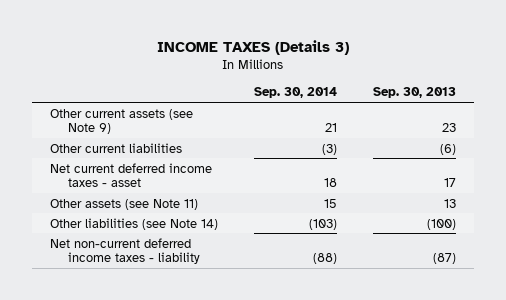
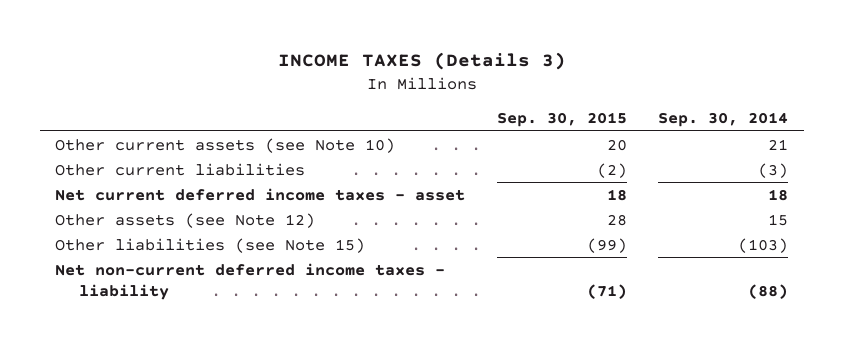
[372,87,456,99] Sep. 30, 2013 -> none
none -> [496,112,627,128] Sep. 30, 2015
[49,108,193,135] Other current assets (see Note 9) -> [55,137,396,153] Other current assets (see Note 10)
[49,198,198,210] Other assets (see Note 11) -> [55,212,316,228] Other assets (see Note 12)
[49,217,218,230] Other liabilities (see Note 14) -> [55,237,366,253] Other liabilities (see Note 15)

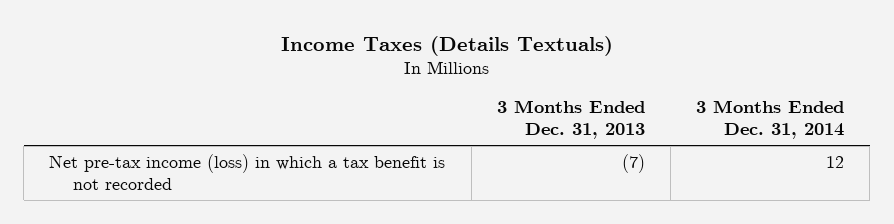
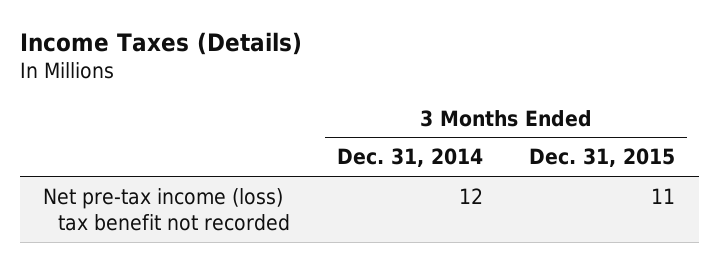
[280,35,613,56] Income Taxes (Details Textuals) -> [19,32,302,56] Income Taxes (Details)
[496,100,645,139] 3 Months Ended Dec. 31, 2013 -> none
none -> [529,148,676,168] Dec. 31, 2015
[49,153,446,190] Net pre-tax income (loss) in which a tax benefit is not recorded -> [42,187,290,231] Net pre-tax income (loss) tax benefit not recorded

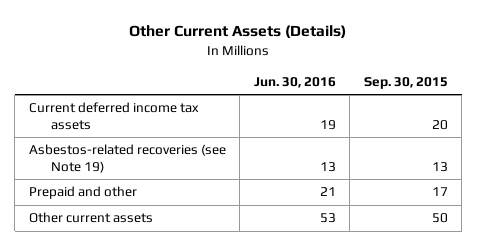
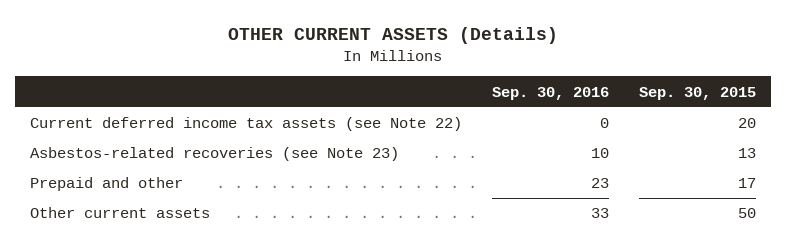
[129,25,347,39] Other Current Assets (Details) -> [228,26,559,44] OTHER CURRENT ASSETS (Details)
[253,76,336,88] Jun. 30, 2016 -> none
none -> [492,86,610,100] Sep. 30, 2016
[28,102,199,130] Current deferred income tax assets -> [30,117,463,132] Current deferred income tax assets (see Note 22)
[28,144,226,173] Asbestos-related recoveries (see Note 19) -> [30,147,400,162] Asbestos-related recoveries (see Note 23)

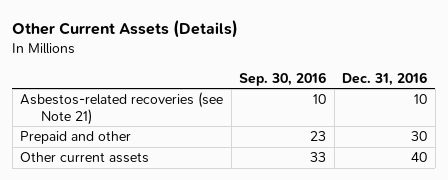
[228,26,559,44] OTHER CURRENT ASSETS (Details) -> [12,20,239,39] Other Current Assets (Details)
[639,86,757,100] Sep. 30, 2015 -> none
none -> [342,71,428,86] Dec. 31, 2016
[30,117,463,132] Current deferred income tax assets (see Note 22) -> none
[30,147,400,162] Asbestos-related recoveries (see Note 23) -> [20,92,224,125] Asbestos-related recoveries (see Note 21)

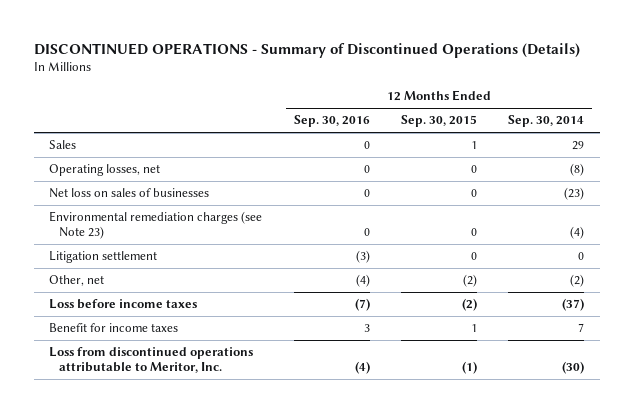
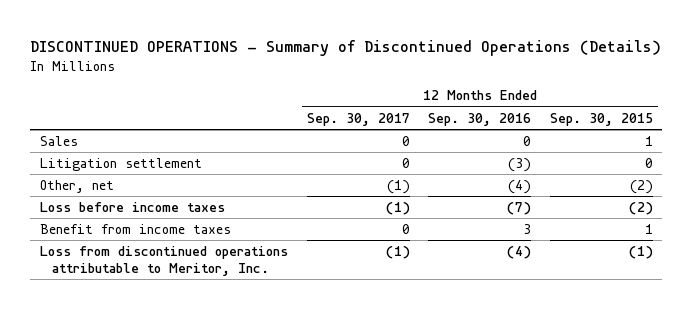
[508,115,585,128] Sep. 30, 2014 -> none
none -> [306,112,410,126] Sep. 30, 2017
[49,164,161,177] Operating losses, net -> none
[49,188,210,199] Net loss on sales of businesses -> none
[49,211,263,240] Environmental remediation charges (see Note 23) -> none
[49,323,179,333] Benefit for income taxes -> [39,224,231,235] Benefit from income taxes

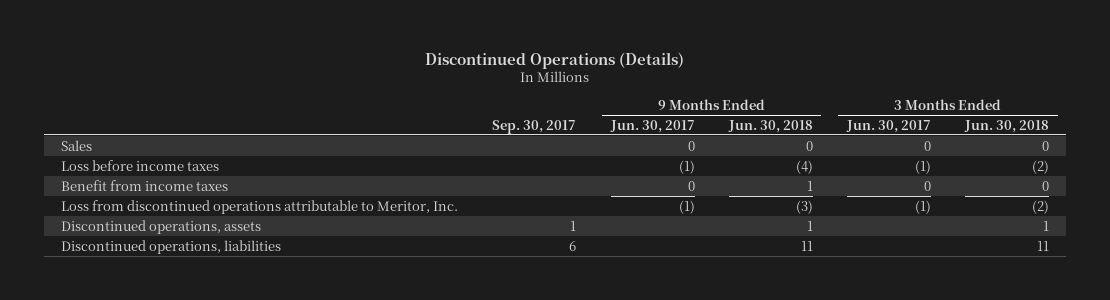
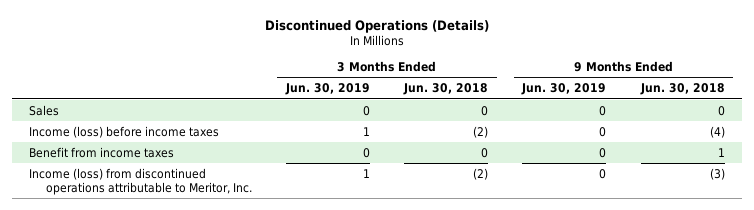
[492,119,577,134] Sep. 30, 2017 -> none
[609,119,695,133] Jun. 30, 2017 -> none
[845,119,931,133] Jun. 30, 2017 -> none
none -> [284,83,370,96] Jun. 30, 2019
none -> [521,83,607,96] Jun. 30, 2019
[61,159,220,171] Loss before income taxes -> [29,125,220,138] Income (loss) before income taxes
[61,219,262,234] Discontinued operations, assets -> none
[61,239,282,254] Discontinued operations, liabilities -> none
[61,199,459,214] Loss from discontinued operations attributable to Meritor, Inc. -> [29,167,252,196] Income (loss) from discontinued operations attributable to Meritor, Inc.

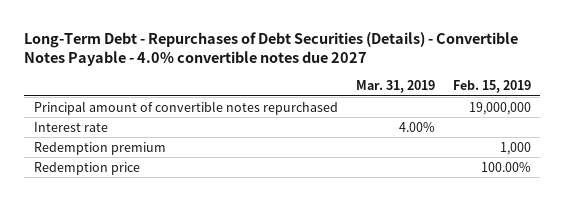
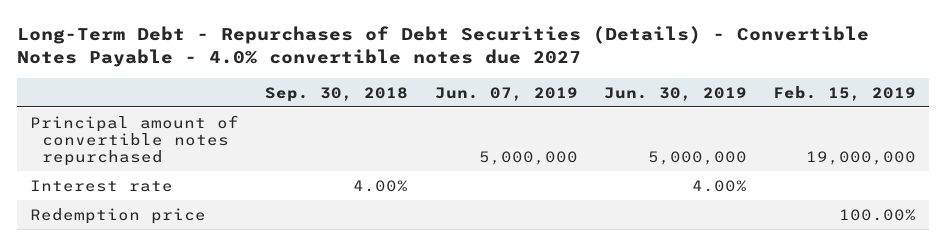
[355,80,435,94] Mar. 31, 2019 -> none
none -> [265,86,409,102] Sep. 30, 2018
none -> [434,86,578,101] Jun. 07, 2019
none -> [603,86,747,101] Jun. 30, 2019
[33,141,166,155] Redemption premium -> none

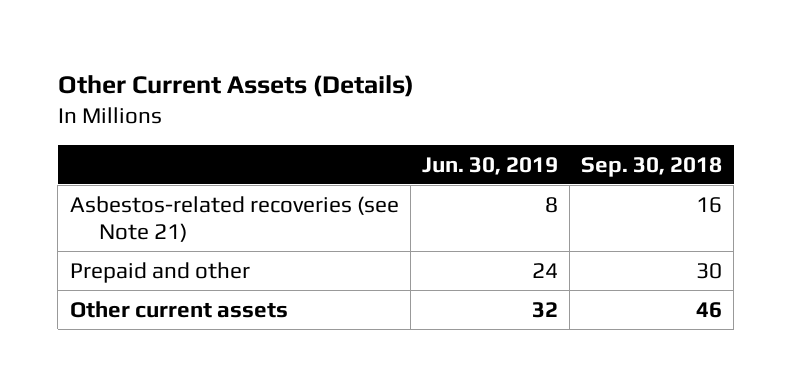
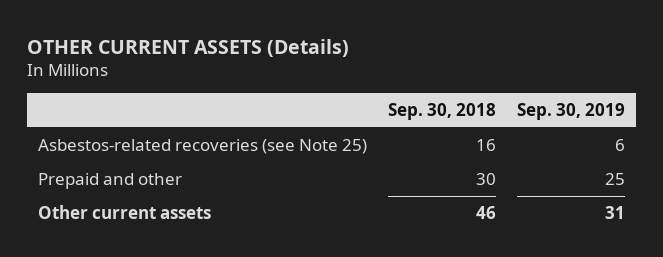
[57,74,414,97] Other Current Assets (Details) -> [27,38,350,57] OTHER CURRENT ASSETS (Details)
[421,156,558,175] Jun. 30, 2019 -> none
none -> [517,103,626,121] Sep. 30, 2019
[69,195,399,242] Asbestos-related recoveries (see Note 21) -> [37,138,367,154] Asbestos-related recoveries (see Note 25)

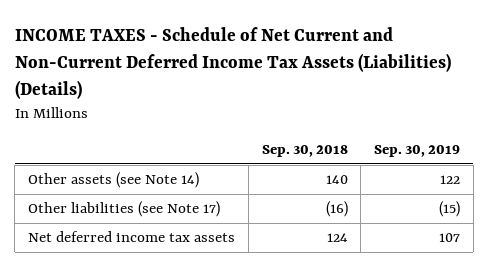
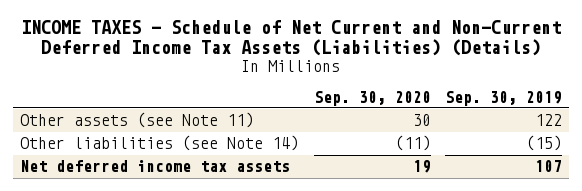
[261,145,348,158] Sep. 30, 2018 -> none
none -> [313,90,431,106] Sep. 30, 2020
[28,172,200,189] Other assets (see Note 14) -> [20,112,255,129] Other assets (see Note 11)
[28,201,221,218] Other liabilities (see Note 17) -> [20,135,300,152] Other liabilities (see Note 14)

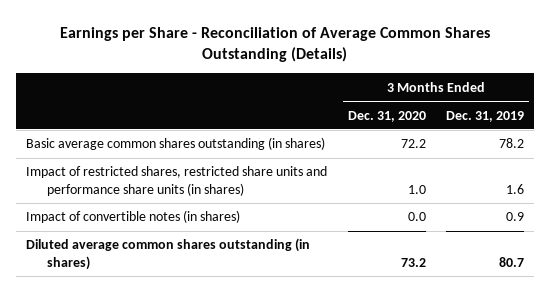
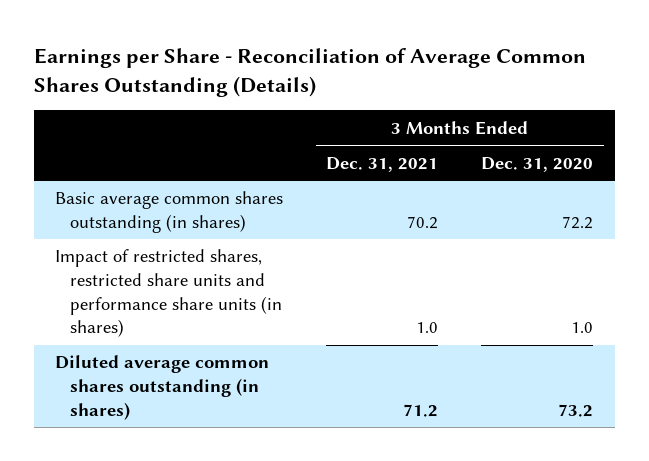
[446,110,525,122] Dec. 31, 2019 -> none
none -> [326,156,439,172] Dec. 31, 2021
[26,210,241,224] Impact of convertible notes (in shares) -> none

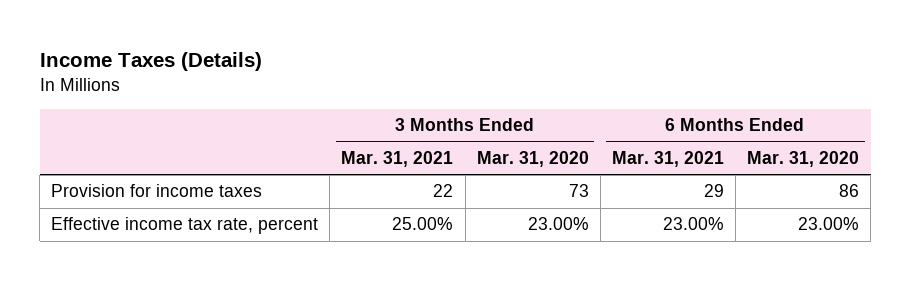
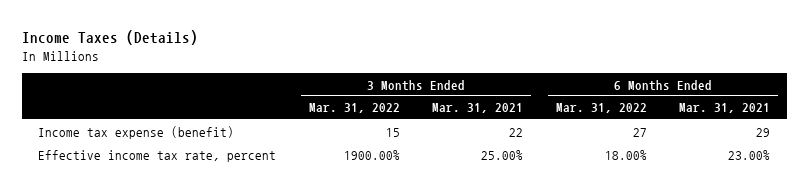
[476,151,589,168] Mar. 31, 2020 -> none
[747,151,860,168] Mar. 31, 2020 -> none
none -> [308,103,400,114] Mar. 31, 2022
none -> [555,103,647,114] Mar. 31, 2022
[51,184,263,198] Provision for income taxes -> [38,125,235,139] Income tax expense (benefit)

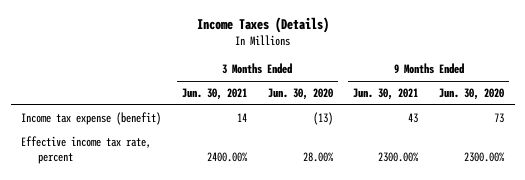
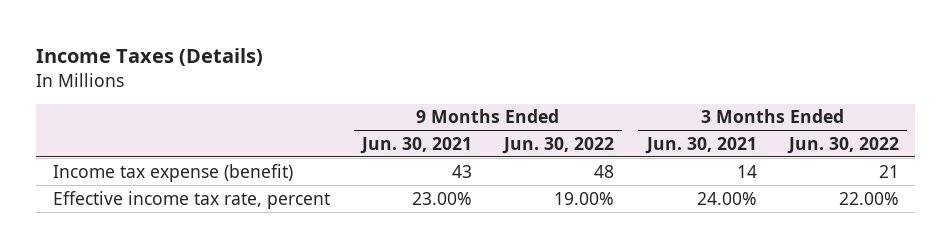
[267,88,333,101] Jun. 30, 2020 -> none
[439,88,505,101] Jun. 30, 2020 -> none
none -> [502,136,615,154] Jun. 30, 2022
none -> [786,136,899,154] Jun. 30, 2022
[206,152,248,163] 2400.00% -> [696,191,757,205] 24.00%
[378,152,420,163] 2300.00% -> [411,191,472,205] 23.00%

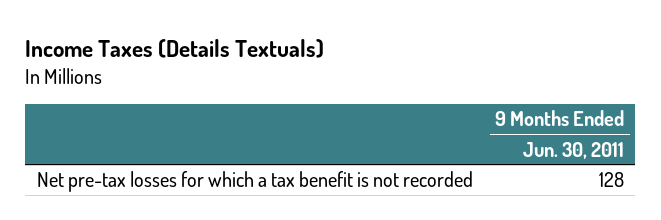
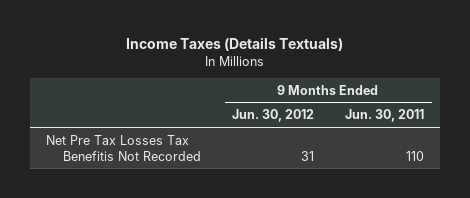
none -> [232,109,315,123] Jun. 30, 2012
[36,171,473,193] Net pre-tax losses for which a tax benefit is not recorded -> [45,134,202,161] Net Pre Tax Losses Tax Benefitis Not Recorded
[599,172,625,188] 128 -> [406,150,425,161] 110

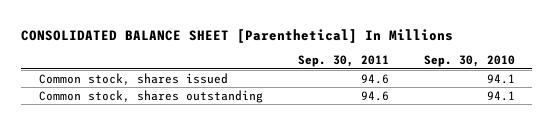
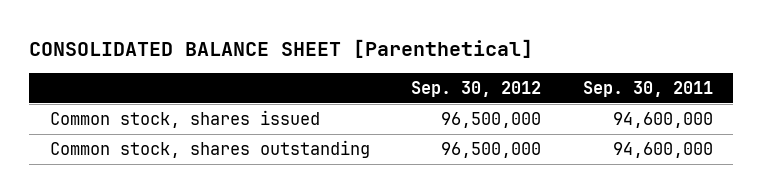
[21,28,454,43] CONSOLIDATED BALANCE SHEET [Parenthetical] In Millions -> [28,38,533,58] CONSOLIDATED BALANCE SHEET [Parenthetical]
[423,55,515,68] Sep. 30, 2010 -> none
none -> [411,81,542,98] Sep. 30, 2012
[360,73,389,84] 94.6 -> [612,112,713,129] 94,600,000
[360,90,389,101] 94.6 -> [612,142,713,159] 94,600,000

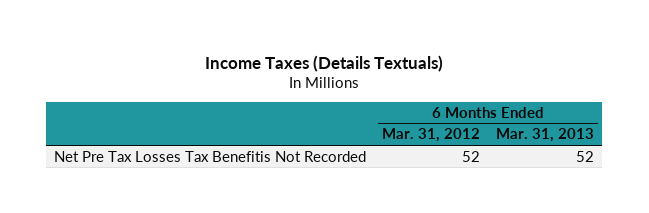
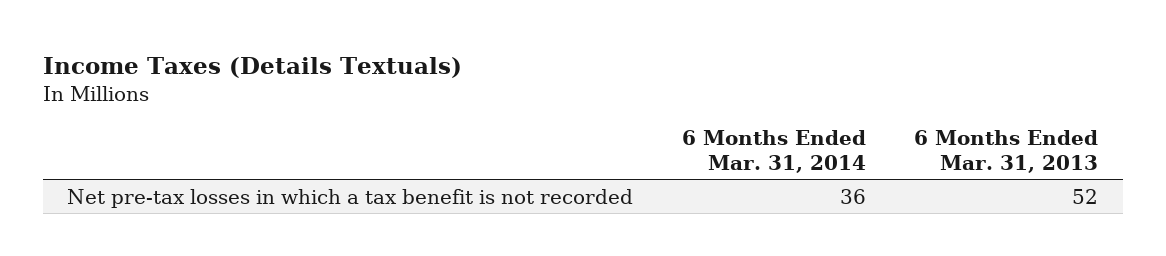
[382,128,481,143] Mar. 31, 2012 -> none
none -> [681,129,866,173] 6 Months Ended Mar. 31, 2014
[54,150,367,162] Net Pre Tax Losses Tax Benefitis Not Recorded -> [67,188,634,208] Net pre-tax losses in which a tax benefit is not recorded

